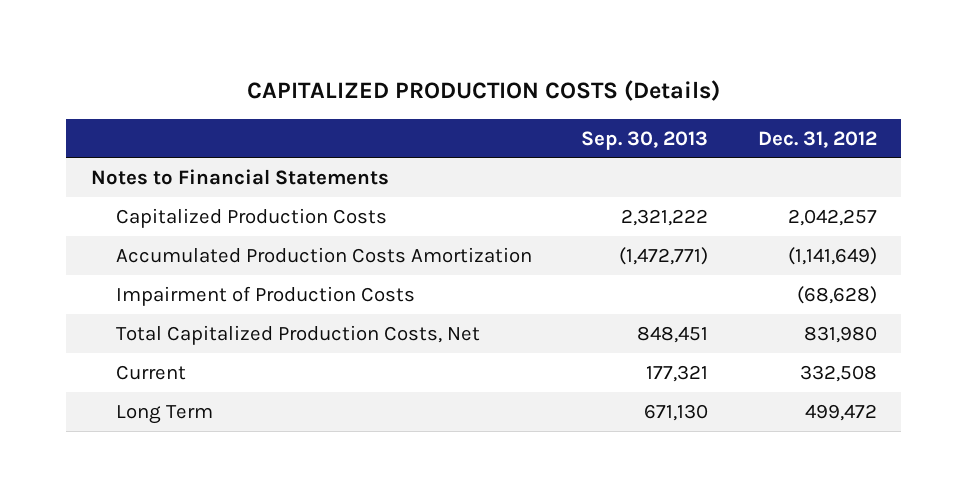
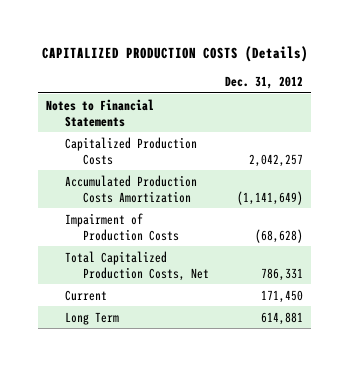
[581,130,709,150] Sep. 30, 2013 -> none
[803,325,877,343] 831,980 -> [261,267,304,281] 786,331
[799,364,877,382] 332,508 -> [261,289,304,303] 171,450
[804,403,877,421] 499,472 -> [261,311,304,325] 614,881

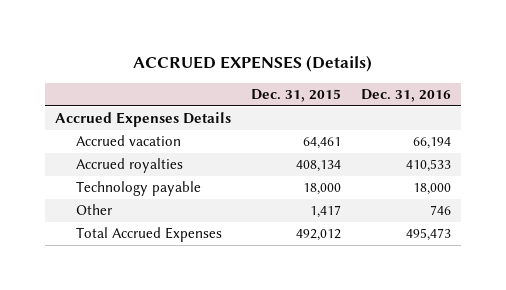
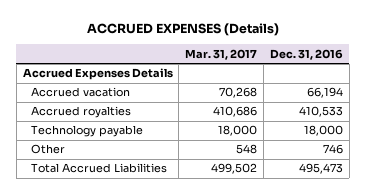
[251,89,342,103] Dec. 31, 2015 -> none
none -> [185,48,258,60] Mar. 31, 2017
[75,227,222,243] Total Accrued Expenses -> [31,163,168,174] Total Accrued Liabilities

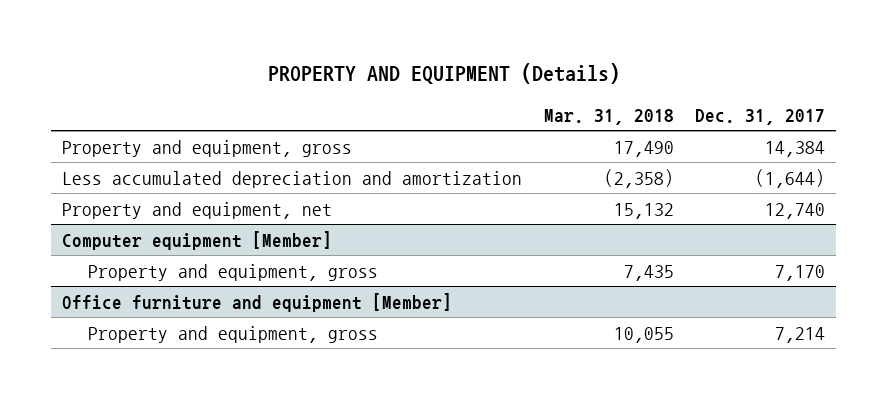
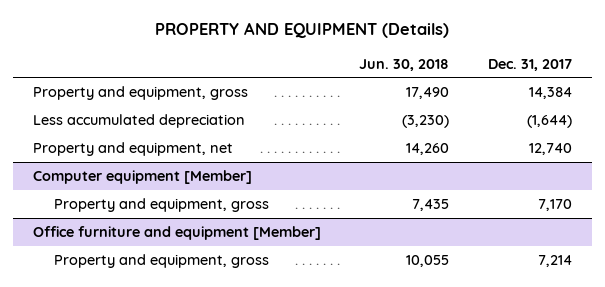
[543,108,674,125] Mar. 31, 2018 -> none
none -> [359,58,450,71] Jun. 30, 2018
[62,170,523,188] Less accumulated depreciation and amortization -> [32,113,245,128] Less accumulated depreciation

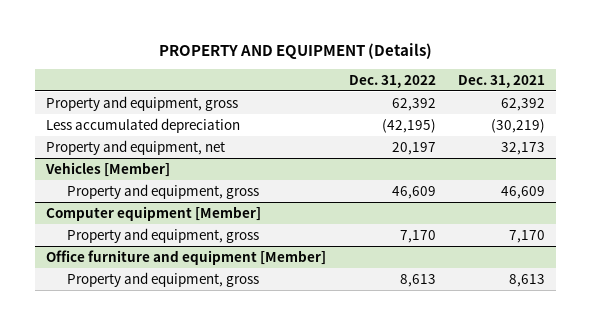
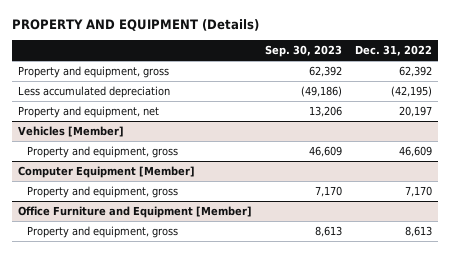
[457,74,545,88] Dec. 31, 2021 -> none
none -> [265,45,343,58] Sep. 30, 2023
[46,205,262,221] Computer equipment [Member] -> [18,166,196,179] Computer Equipment [Member]
[46,249,327,265] Office furniture and equipment [Member] -> [18,206,253,219] Office Furniture and Equipment [Member]

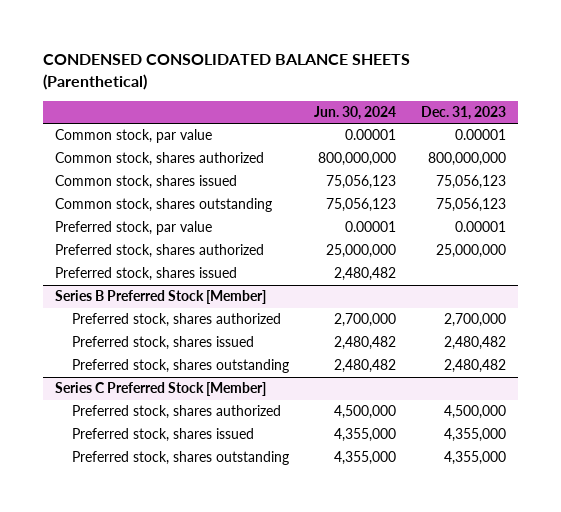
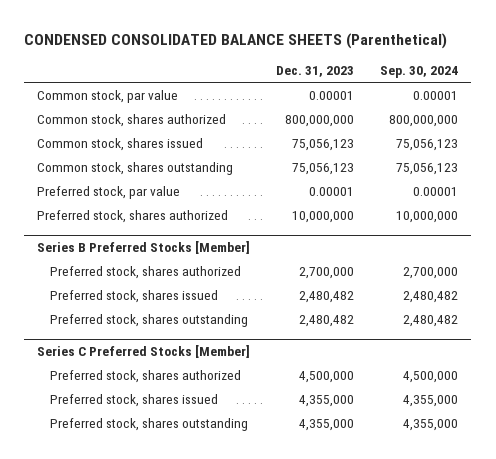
[314,106,397,121] Jun. 30, 2024 -> none
none -> [380,66,459,79] Sep. 30, 2024
[55,267,238,282] Preferred stock, shares issued -> none
[435,244,506,259] 25,000,000 -> [292,210,355,223] 10,000,000
[55,290,267,305] Series B Preferred Stock [Member] -> [37,241,251,255] Series B Preferred Stocks [Member]
[55,382,267,397] Series C Preferred Stock [Member] -> [37,345,251,359] Series C Preferred Stocks [Member]

